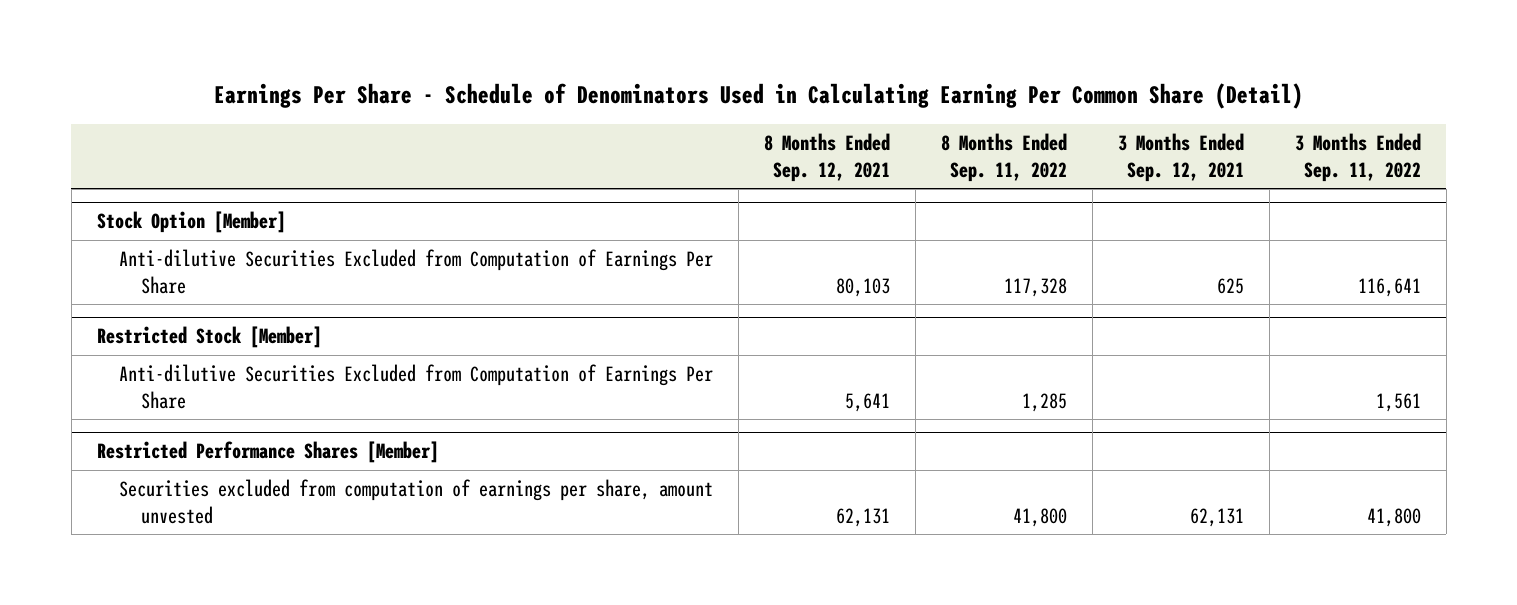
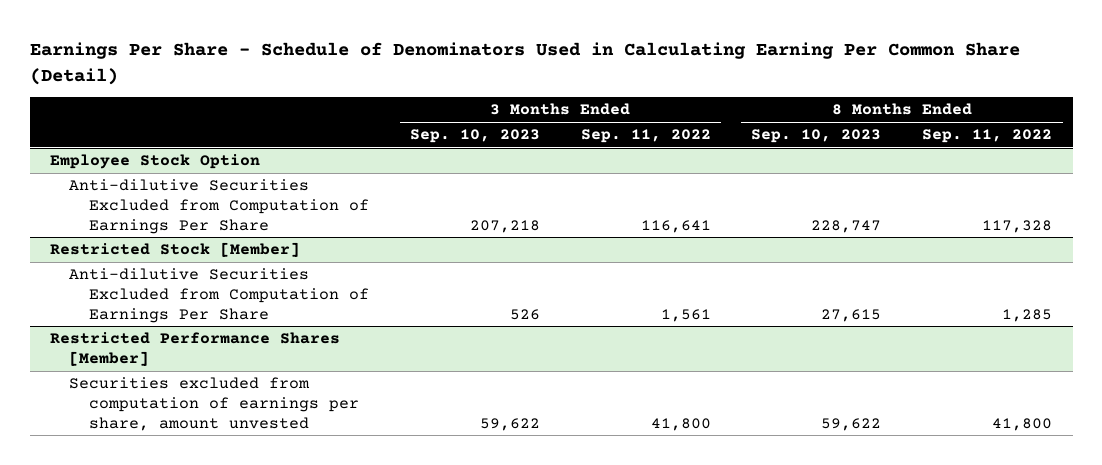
[763,133,890,182] 8 Months Ended Sep. 12, 2021 -> none
[1117,133,1244,182] 3 Months Ended Sep. 12, 2021 -> none
none -> [409,129,540,144] Sep. 10, 2023
none -> [751,129,882,144] Sep. 10, 2023
[96,211,286,234] Stock Option [Member] -> [49,154,260,170] Employee Stock Option

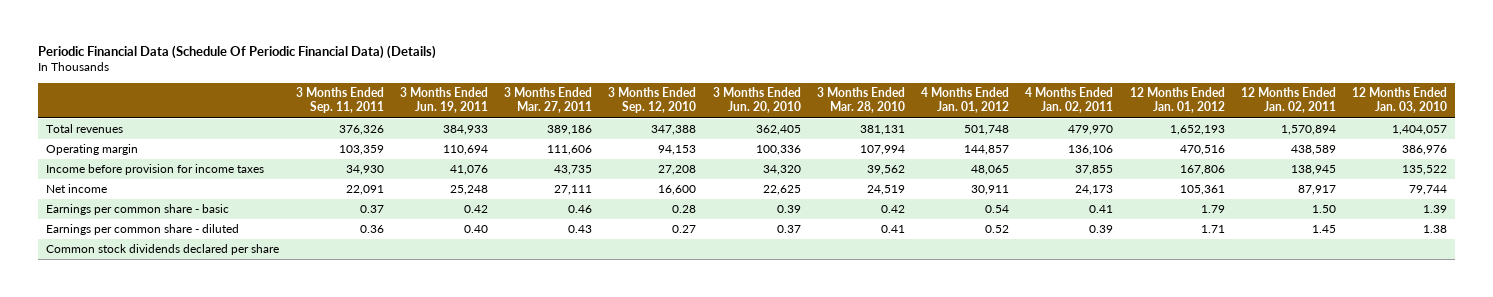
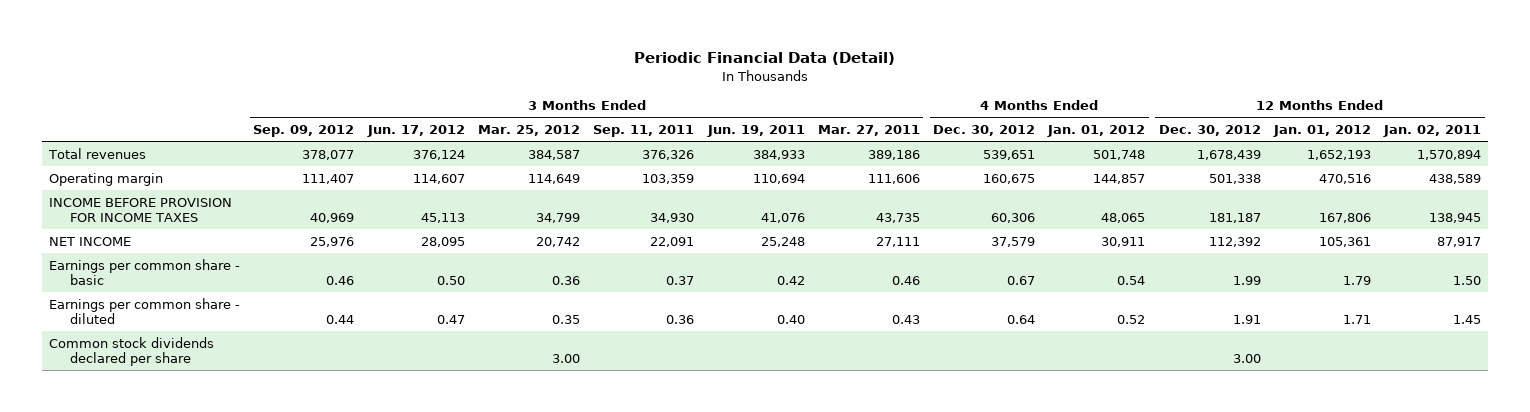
[38,44,437,59] Periodic Financial Data (Schedule Of Periodic Financial Data) (Details) -> [634,51,896,65] Periodic Financial Data (Detail)
[608,86,697,114] 3 Months Ended Sep. 12, 2010 -> none
[712,86,801,114] 3 Months Ended Jun. 20, 2010 -> none
[816,86,905,114] 3 Months Ended Mar. 28, 2010 -> none
[1025,86,1114,114] 4 Months Ended Jan. 02, 2011 -> none
[1352,86,1448,114] 12 Months Ended Jan. 03, 2010 -> none
none -> [253,125,355,138] Sep. 09, 2012
none -> [366,125,465,138] Jun. 17, 2012
none -> [477,125,580,137] Mar. 25, 2012
none -> [933,125,1036,137] Dec. 30, 2012
none -> [1158,125,1261,137] Dec. 30, 2012
[46,164,265,176] Income before provision for income taxes -> [49,197,233,223] INCOME BEFORE PROVISION FOR INCOME TAXES
[46,184,108,194] Net income -> [49,236,132,246] NET INCOME

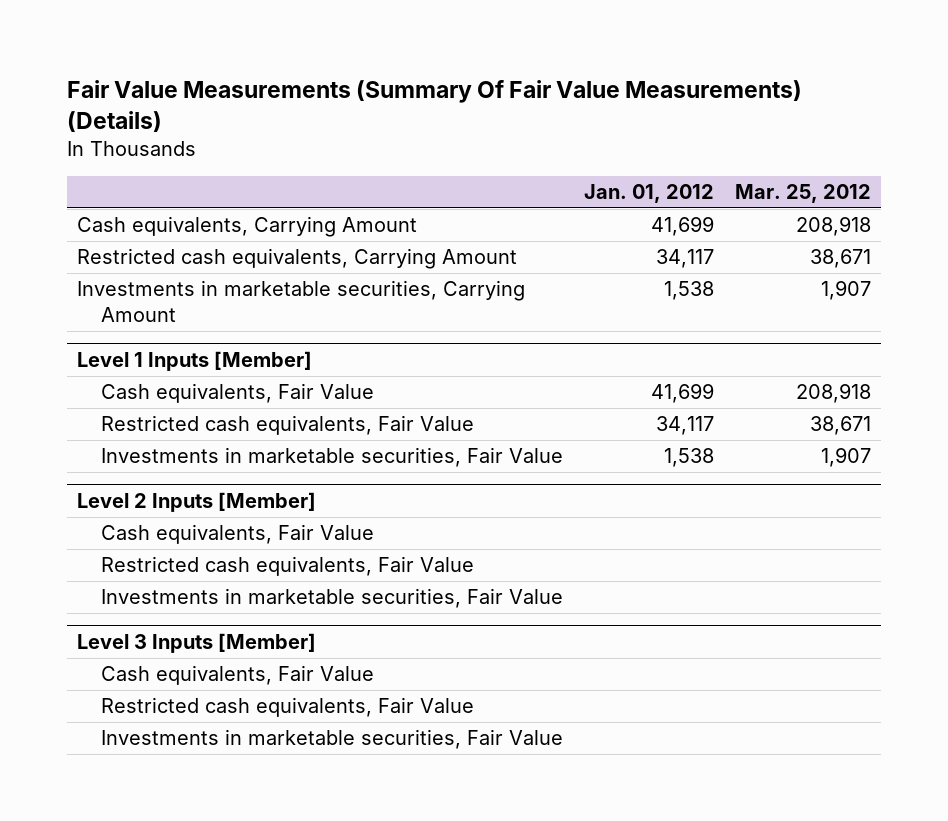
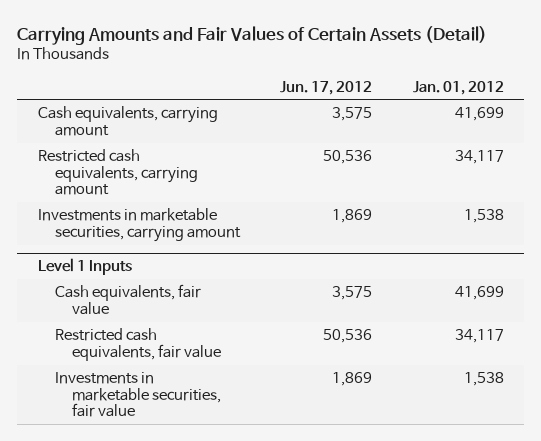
[66,79,802,132] Fair Value Measurements (Summary Of Fair Value Measurements) (Details) -> [17,25,488,45] Carrying Amounts and Fair Values of Certain Assets (Detail)
[735,184,872,204] Mar. 25, 2012 -> none
none -> [280,80,373,95] Jun. 17, 2012
[77,492,317,513] Level 2 Inputs [Member] -> none
[101,524,375,545] Cash equivalents, Fair Value -> none
[101,556,475,577] Restricted cash equivalents, Fair Value -> none
[101,588,564,609] Investments in marketable securities, Fair Value -> none
[77,633,317,654] Level 3 Inputs [Member] -> none
[101,665,375,686] Cash equivalents, Fair Value -> none
[101,697,475,718] Restricted cash equivalents, Fair Value -> none
[101,729,564,750] Investments in marketable securities, Fair Value -> none
[77,216,418,238] Cash equivalents, Carrying Amount -> [37,106,218,136] Cash equivalents, carrying amount
[77,248,518,270] Restricted cash equivalents, Carrying Amount -> [37,149,198,196] Restricted cash equivalents, carrying amount
[77,280,526,322] Investments in marketable securities, Carrying Amount -> [37,208,241,242] Investments in marketable securities, carrying amount
[77,351,313,372] Level 1 Inputs [Member] -> [37,258,132,276] Level 1 Inputs
[101,383,375,404] Cash equivalents, Fair Value -> [54,284,201,315] Cash equivalents, fair value
[101,415,475,436] Restricted cash equivalents, Fair Value -> [54,328,222,361] Restricted cash equivalents, fair value
[101,447,564,468] Investments in marketable securities, Fair Value -> [54,372,222,418] Investments in marketable securities, fair value

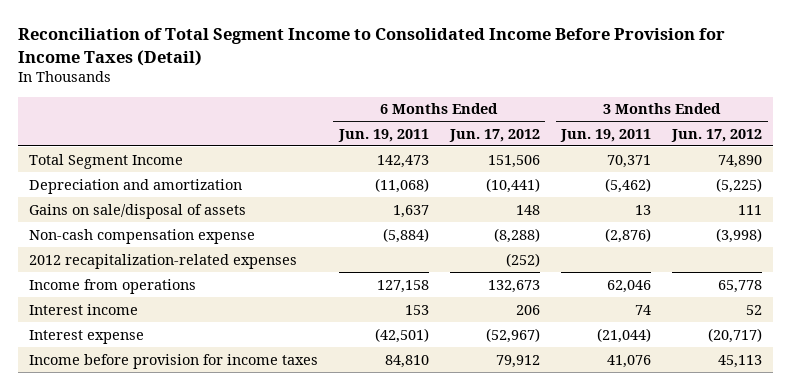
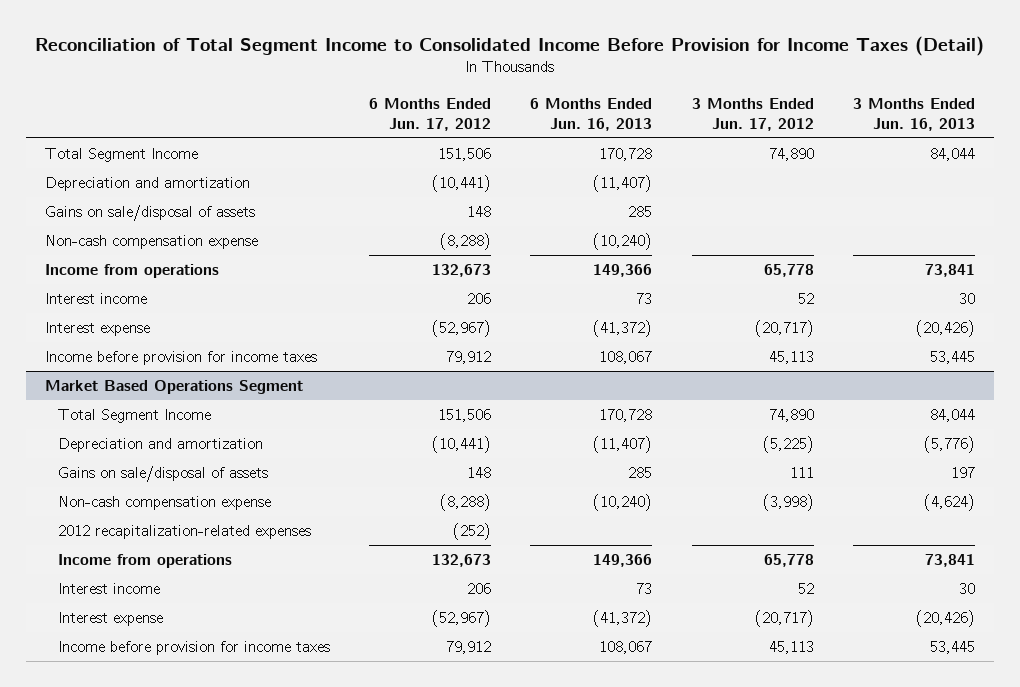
[337,128,429,142] Jun. 19, 2011 -> none
[560,128,652,142] Jun. 19, 2011 -> none
none -> [530,97,653,131] 6 Months Ended Jun. 16, 2013
none -> [852,97,975,131] 3 Months Ended Jun. 16, 2013
none -> [45,176,251,191] Depreciation and amortization
none -> [45,204,256,221] Gains on sale/disposal of assets
none -> [45,234,259,249] Non-cash compensation expense
none -> [45,263,220,278] Income from operations
none -> [45,292,148,304] Interest income
none -> [45,321,151,336] Interest expense
none -> [45,350,318,365] Income before provision for income taxes
none -> [45,379,304,394] Market Based Operations Segment
none -> [58,408,212,423] Total Segment Income

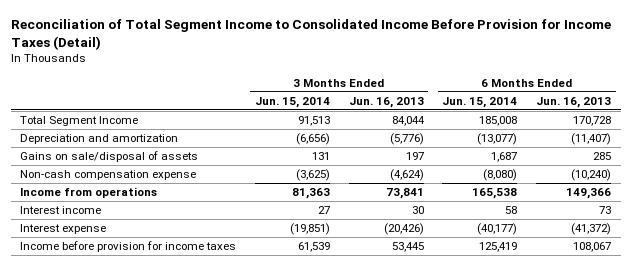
[369,97,492,131] 6 Months Ended Jun. 17, 2012 -> none
[691,97,814,131] 3 Months Ended Jun. 17, 2012 -> none
none -> [254,97,330,109] Jun. 15, 2014
none -> [442,97,518,109] Jun. 15, 2014
[45,176,251,191] Depreciation and amortization -> none
[45,204,256,221] Gains on sale/disposal of assets -> none
[45,234,259,249] Non-cash compensation expense -> none
[45,263,220,278] Income from operations -> none
[45,292,148,304] Interest income -> none
[45,321,151,336] Interest expense -> none
[45,350,318,365] Income before provision for income taxes -> none
[45,379,304,394] Market Based Operations Segment -> none
[58,408,212,423] Total Segment Income -> none
[58,524,312,539] 2012 recapitalization-related expenses -> none

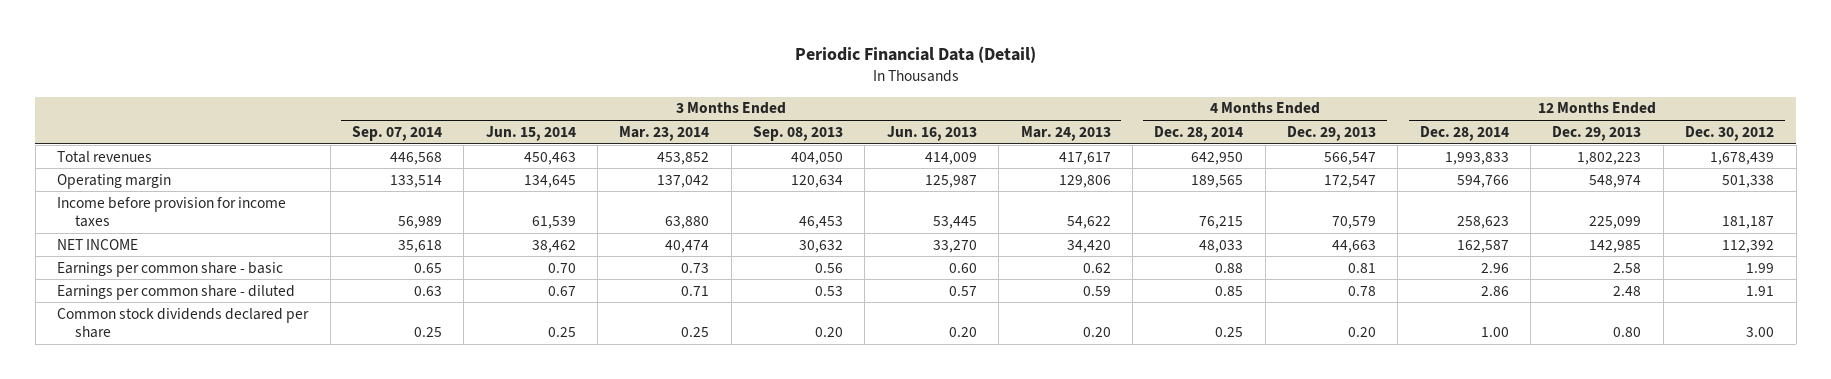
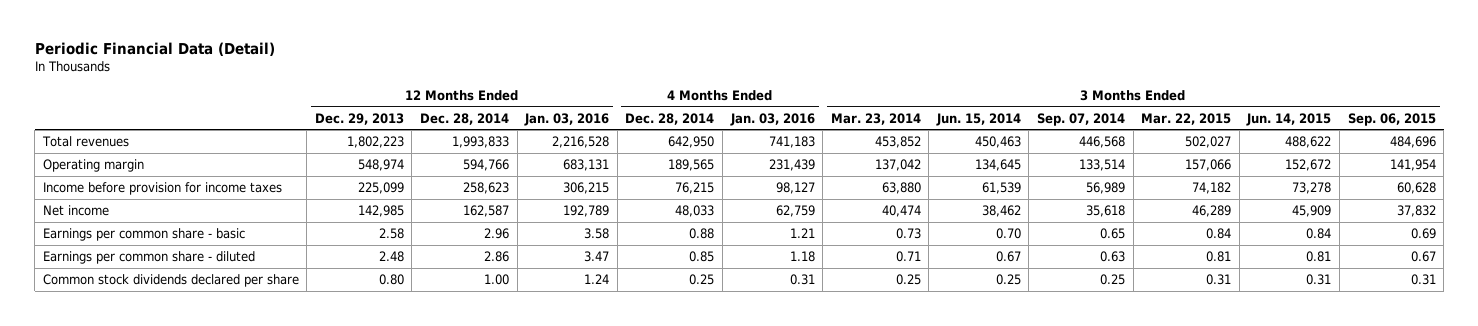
[753,125,844,141] Sep. 08, 2013 -> none
[886,125,977,141] Jun. 16, 2013 -> none
[1020,125,1111,141] Mar. 24, 2013 -> none
[1286,125,1376,141] Dec. 29, 2013 -> none
[1685,125,1775,141] Dec. 30, 2012 -> none
none -> [524,112,610,126] Jan. 03, 2016
none -> [729,112,815,126] Jan. 03, 2016
none -> [1141,112,1232,125] Mar. 22, 2015
none -> [1246,112,1332,126] Jun. 14, 2015
none -> [1347,112,1436,126] Sep. 06, 2015
[57,238,139,250] NET INCOME -> [42,204,109,216] Net income

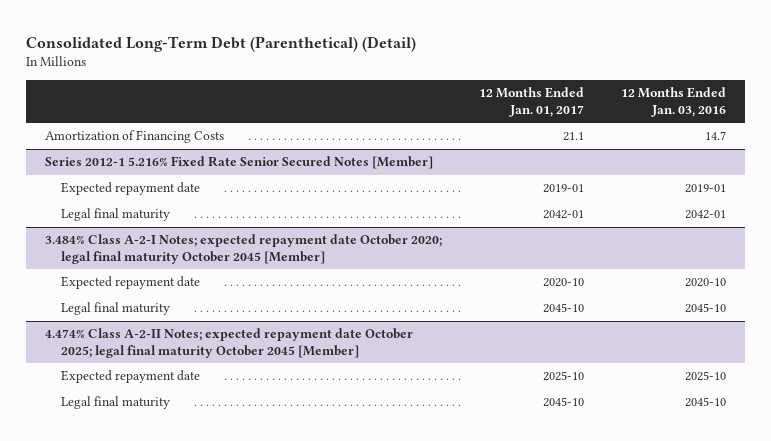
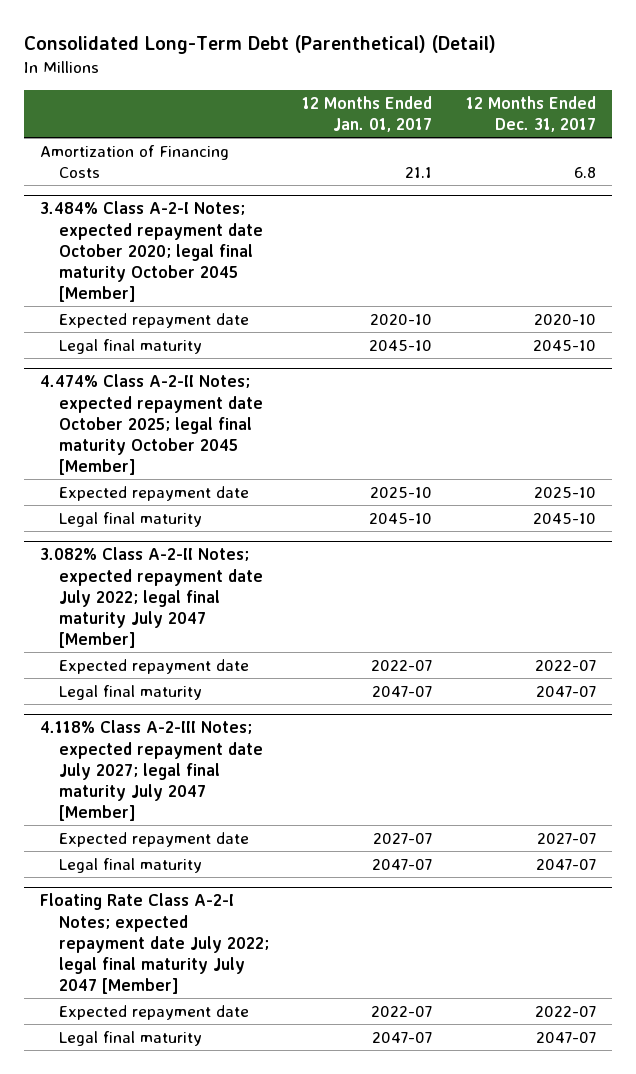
[621,87,727,117] 12 Months Ended Jan. 03, 2016 -> none
none -> [465,95,596,132] 12 Months Ended Dec. 31, 2017
[45,156,434,170] Series 2012-1 5.216% Fixed Rate Senior Secured Notes [Member] -> none
[60,182,200,196] Expected repayment date -> none
[60,208,170,222] Legal final maturity -> none
none -> [40,547,263,648] 3.082% Class A-2-II Notes; expected repayment date July 2022; legal final maturity July 2047 [Member]
none -> [58,658,249,674] Expected repayment date
none -> [58,684,202,700] Legal final maturity
none -> [40,720,263,821] 4.118% Class A-2-III Notes; expected repayment date July 2027; legal final maturity July 2047 [Member]
none -> [58,831,249,847] Expected repayment date
none -> [58,857,202,873] Legal final maturity
none -> [40,893,269,994] Floating Rate Class A-2-I Notes; expected repayment date July 2022; legal final maturity July 2047 [Member]
none -> [58,1004,249,1020] Expected repayment date
none -> [58,1030,202,1046] Legal final maturity

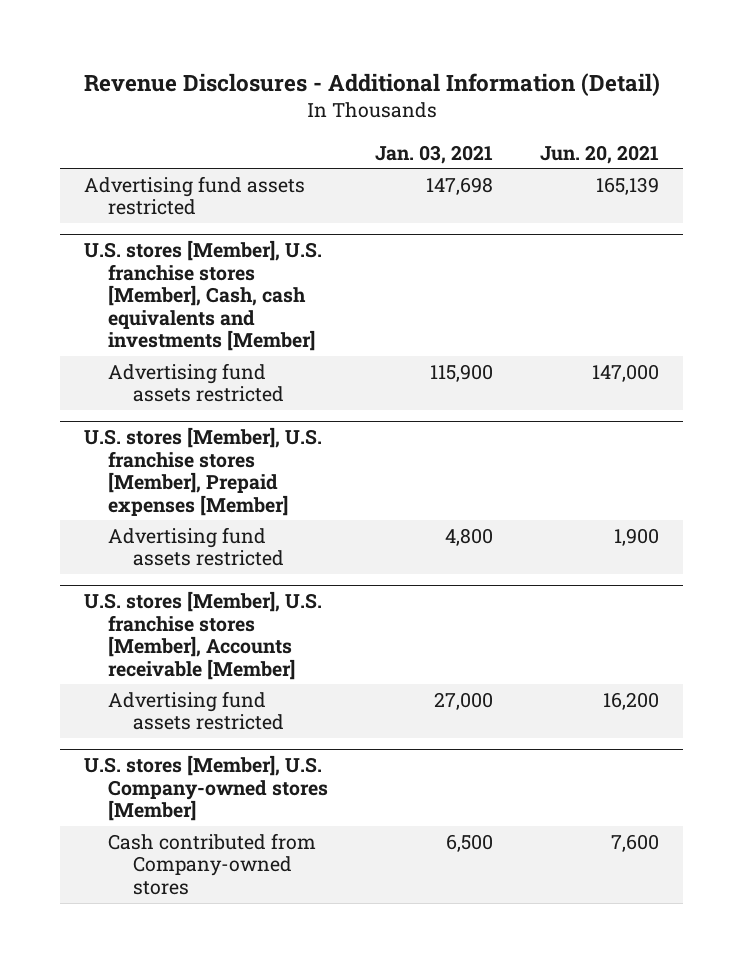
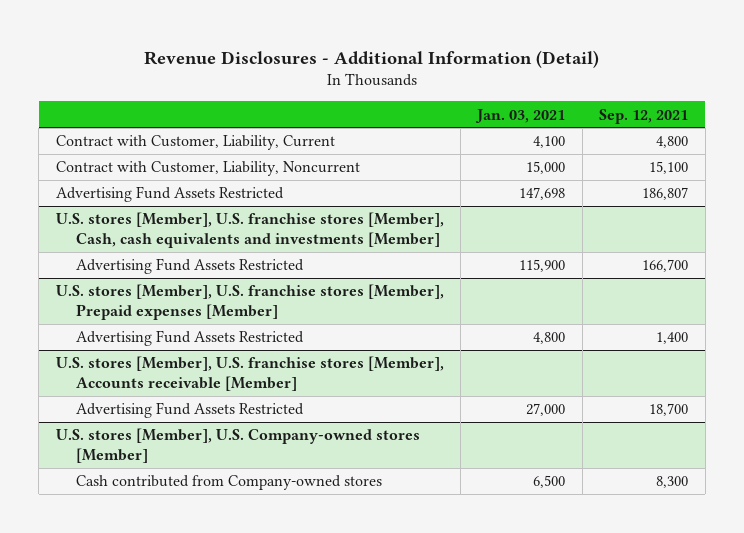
[540,144,660,164] Jun. 20, 2021 -> none
none -> [599,108,689,124] Sep. 12, 2021
none -> [55,135,335,151] Contract with Customer, Liability, Current
none -> [55,161,360,177] Contract with Customer, Liability, Noncurrent
[83,175,305,216] Advertising fund assets restricted -> [55,186,284,203] Advertising Fund Assets Restricted
[108,362,284,403] Advertising fund assets restricted -> [76,258,305,275] Advertising Fund Assets Restricted
[108,526,284,567] Advertising fund assets restricted -> [76,330,305,347] Advertising Fund Assets Restricted
[108,690,284,731] Advertising fund assets restricted -> [76,402,305,419] Advertising Fund Assets Restricted

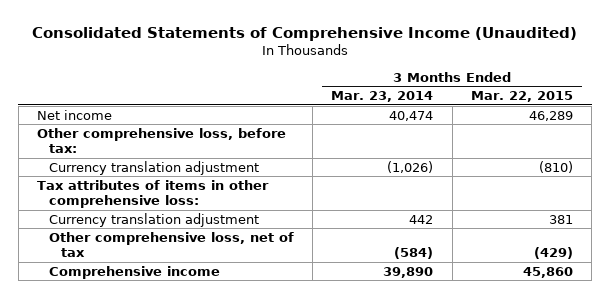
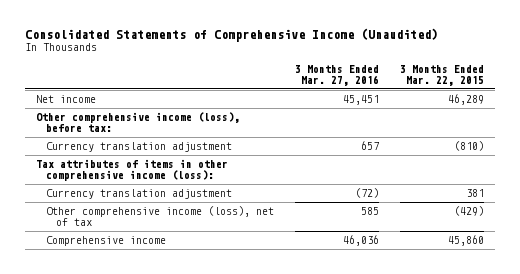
[331,91,434,103] Mar. 23, 2014 -> none
none -> [295,65,380,87] 3 Months Ended Mar. 27, 2016
[37,127,287,154] Other comprehensive loss, before tax: -> [35,111,240,132] Other comprehensive income (loss), before tax:
[37,179,270,209] Tax attributes of items in other comprehensive loss: -> [35,158,228,181] Tax attributes of items in other comprehensive income (loss):
[48,231,294,258] Other comprehensive loss, net of tax -> [45,205,274,226] Other comprehensive income (loss), net of tax

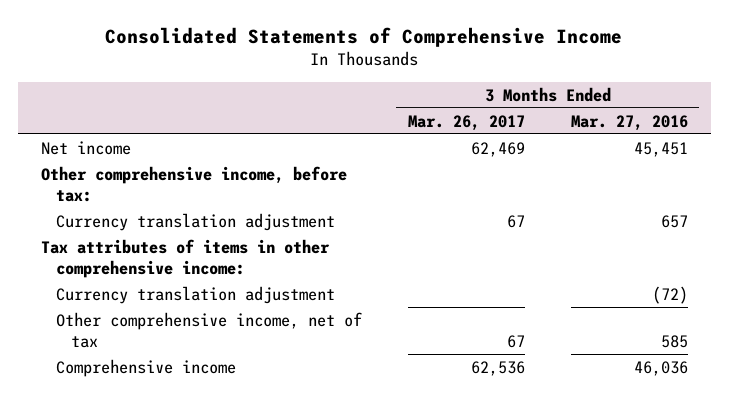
[24,27,438,42] Consolidated Statements of Comprehensive Income (Unaudited) -> [105,27,623,48] Consolidated Statements of Comprehensive Income
[400,65,485,87] 3 Months Ended Mar. 22, 2015 -> none
none -> [407,114,525,131] Mar. 26, 2017
[35,111,240,132] Other comprehensive income (loss), before tax: -> [40,165,347,202] Other comprehensive income, before tax:
[35,158,228,181] Tax attributes of items in other comprehensive income (loss): -> [40,238,330,278] Tax attributes of items in other comprehensive income:
[45,205,274,226] Other comprehensive income (loss), net of tax -> [55,311,362,348] Other comprehensive income, net of tax

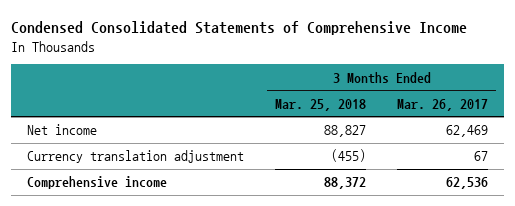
[105,27,623,48] Consolidated Statements of Comprehensive Income -> [11,21,468,36] Condensed Consolidated Statements of Comprehensive Income
[570,114,688,131] Mar. 27, 2016 -> none
none -> [274,98,366,111] Mar. 25, 2018
[40,165,347,202] Other comprehensive income, before tax: -> none
[40,238,330,278] Tax attributes of items in other comprehensive income: -> none
[55,285,335,304] Currency translation adjustment -> none
[55,311,362,348] Other comprehensive income, net of tax -> none

